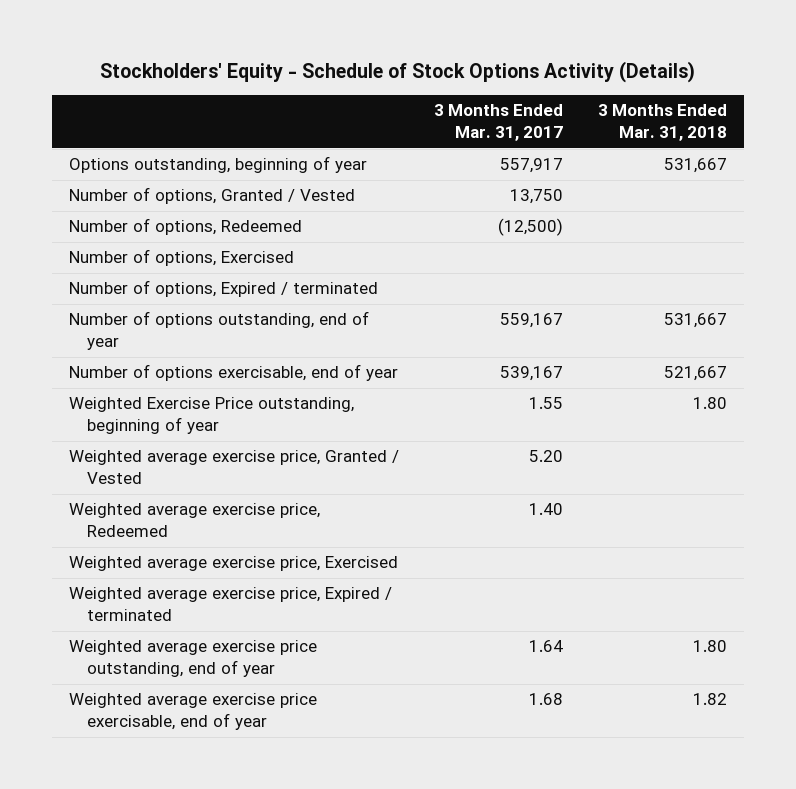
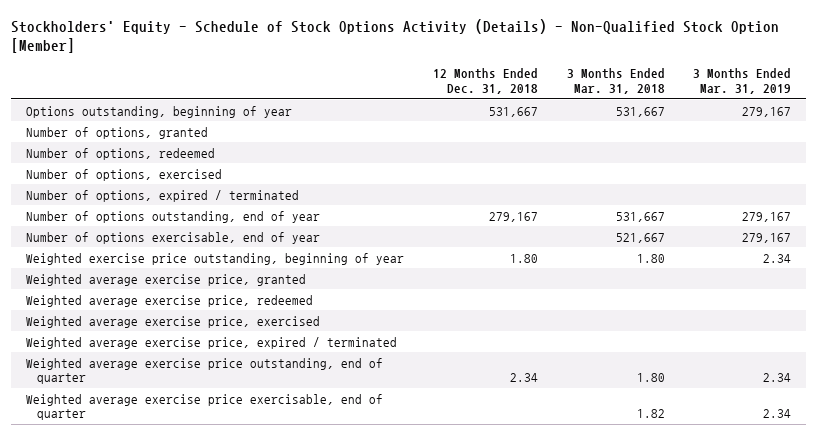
[100,61,696,84] Stockholders' Equity - Schedule of Stock Options Activity (Details) -> [11,18,780,54] Stockholders' Equity - Schedule of Stock Options Activity (Details) - Non-Qualified Stock Option [Member]
[434,104,564,142] 3 Months Ended Mar. 31, 2017 -> none
none -> [432,68,538,95] 12 Months Ended Dec. 31, 2018
none -> [693,68,792,95] 3 Months Ended Mar. 31, 2019
[69,187,356,205] Number of options, Granted / Vested -> [25,126,208,139] Number of options, granted
[69,218,303,236] Number of options, Redeemed -> [25,147,215,160] Number of options, redeemed
[69,249,295,267] Number of options, Exercised -> [25,168,222,181] Number of options, exercised
[69,280,379,298] Number of options, Expired / terminated -> [25,189,299,202] Number of options, expired / terminated
[69,397,355,435] Weighted Exercise Price outstanding, beginning of year -> [25,252,404,265] Weighted exercise price outstanding, beginning of year
[69,450,400,485] Weighted average exercise price, Granted / Vested -> [25,273,306,286] Weighted average exercise price, granted
[69,503,321,538] Weighted average exercise price, Redeemed -> [25,294,313,307] Weighted average exercise price, redeemed
[69,556,399,572] Weighted average exercise price, Exercised -> [25,315,320,328] Weighted average exercise price, exercised
[69,587,393,622] Weighted average exercise price, Expired / terminated -> [25,336,397,349] Weighted average exercise price, expired / terminated
[69,640,318,678] Weighted average exercise price outstanding, end of year -> [25,357,383,385] Weighted average exercise price outstanding, end of quarter
[69,693,318,731] Weighted average exercise price exercisable, end of year -> [25,393,383,421] Weighted average exercise price exercisable, end of quarter

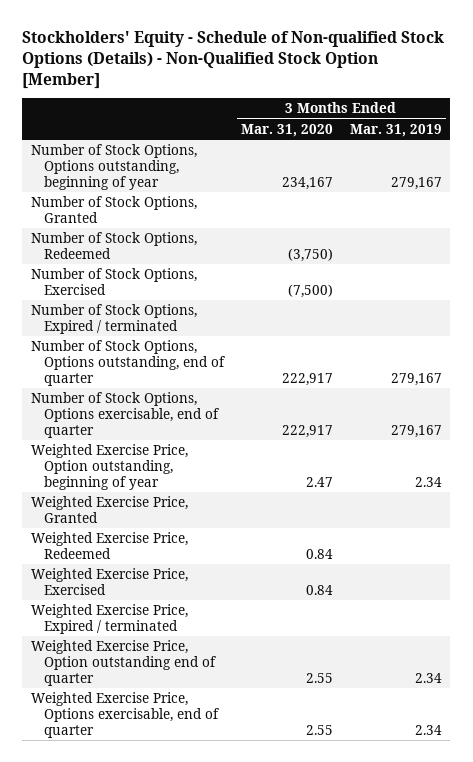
[11,18,780,54] Stockholders' Equity - Schedule of Stock Options Activity (Details) - Non-Qualified Stock Option [Member] -> [22,31,445,89] Stockholders' Equity - Schedule of Non-qualified Stock Options (Details) - Non-Qualified Stock Option [Member]
[432,68,538,95] 12 Months Ended Dec. 31, 2018 -> none
[566,68,665,95] 3 Months Ended Mar. 31, 2018 -> none
none -> [240,123,333,137] Mar. 31, 2020
[25,105,292,118] Options outstanding, beginning of year -> [30,144,197,190] Number of Stock Options, Options outstanding, beginning of year
[25,126,208,139] Number of options, granted -> [30,196,197,224] Number of Stock Options, Granted
[25,147,215,160] Number of options, redeemed -> [30,232,197,260] Number of Stock Options, Redeemed
[25,168,222,181] Number of options, exercised -> [30,268,197,296] Number of Stock Options, Exercised
[25,189,299,202] Number of options, expired / terminated -> [30,304,197,335] Number of Stock Options, Expired / terminated
[25,210,320,223] Number of options outstanding, end of year -> [30,340,225,386] Number of Stock Options, Options outstanding, end of quarter
[25,231,320,244] Number of options exercisable, end of year -> [30,392,219,438] Number of Stock Options, Options exercisable, end of quarter
[25,252,404,265] Weighted exercise price outstanding, beginning of year -> [30,444,188,490] Weighted Exercise Price, Option outstanding, beginning of year
[25,273,306,286] Weighted average exercise price, granted -> [30,496,188,524] Weighted Exercise Price, Granted
[25,294,313,307] Weighted average exercise price, redeemed -> [30,532,188,560] Weighted Exercise Price, Redeemed
[25,315,320,328] Weighted average exercise price, exercised -> [30,568,188,596] Weighted Exercise Price, Exercised
[25,336,397,349] Weighted average exercise price, expired / terminated -> [30,604,188,635] Weighted Exercise Price, Expired / terminated
[25,357,383,385] Weighted average exercise price outstanding, end of quarter -> [30,640,216,686] Weighted Exercise Price, Option outstanding end of quarter
[25,393,383,421] Weighted average exercise price exercisable, end of quarter -> [30,692,219,738] Weighted Exercise Price, Options exercisable, end of quarter

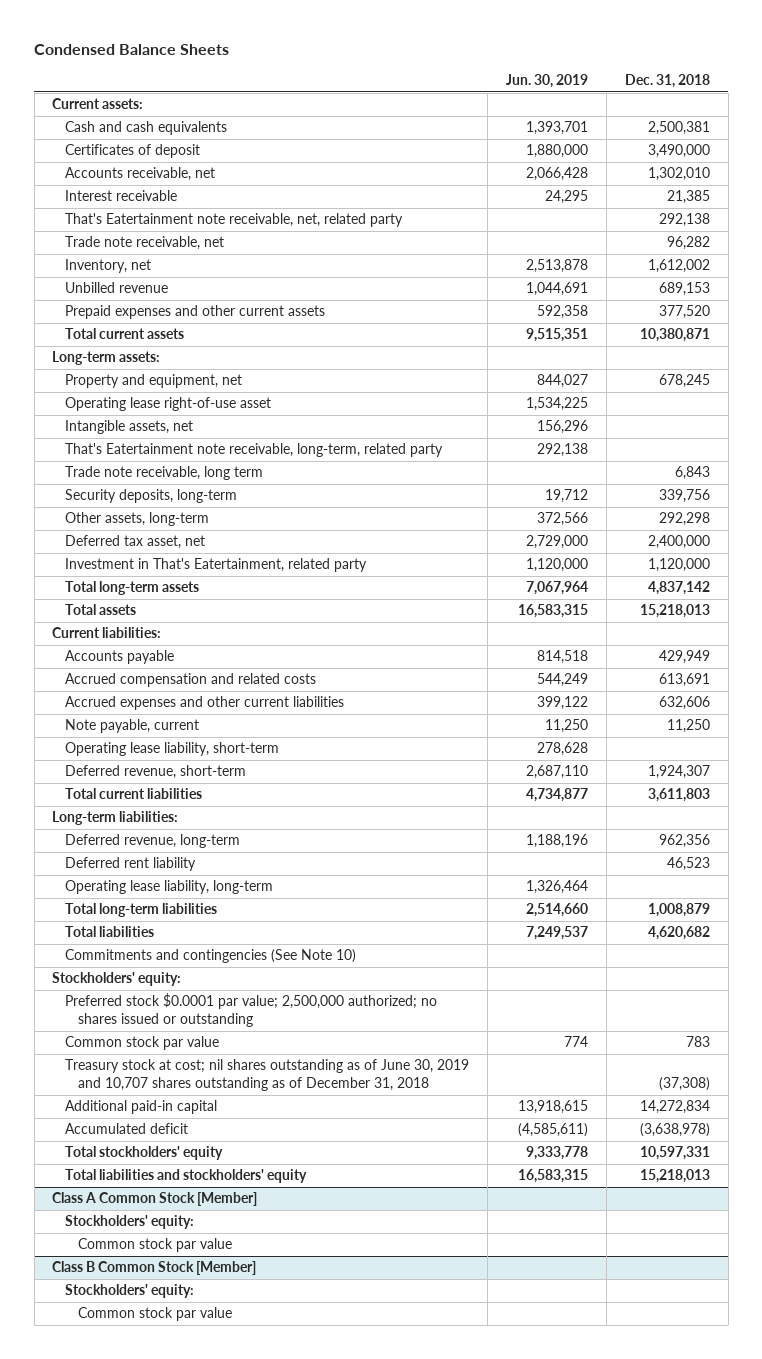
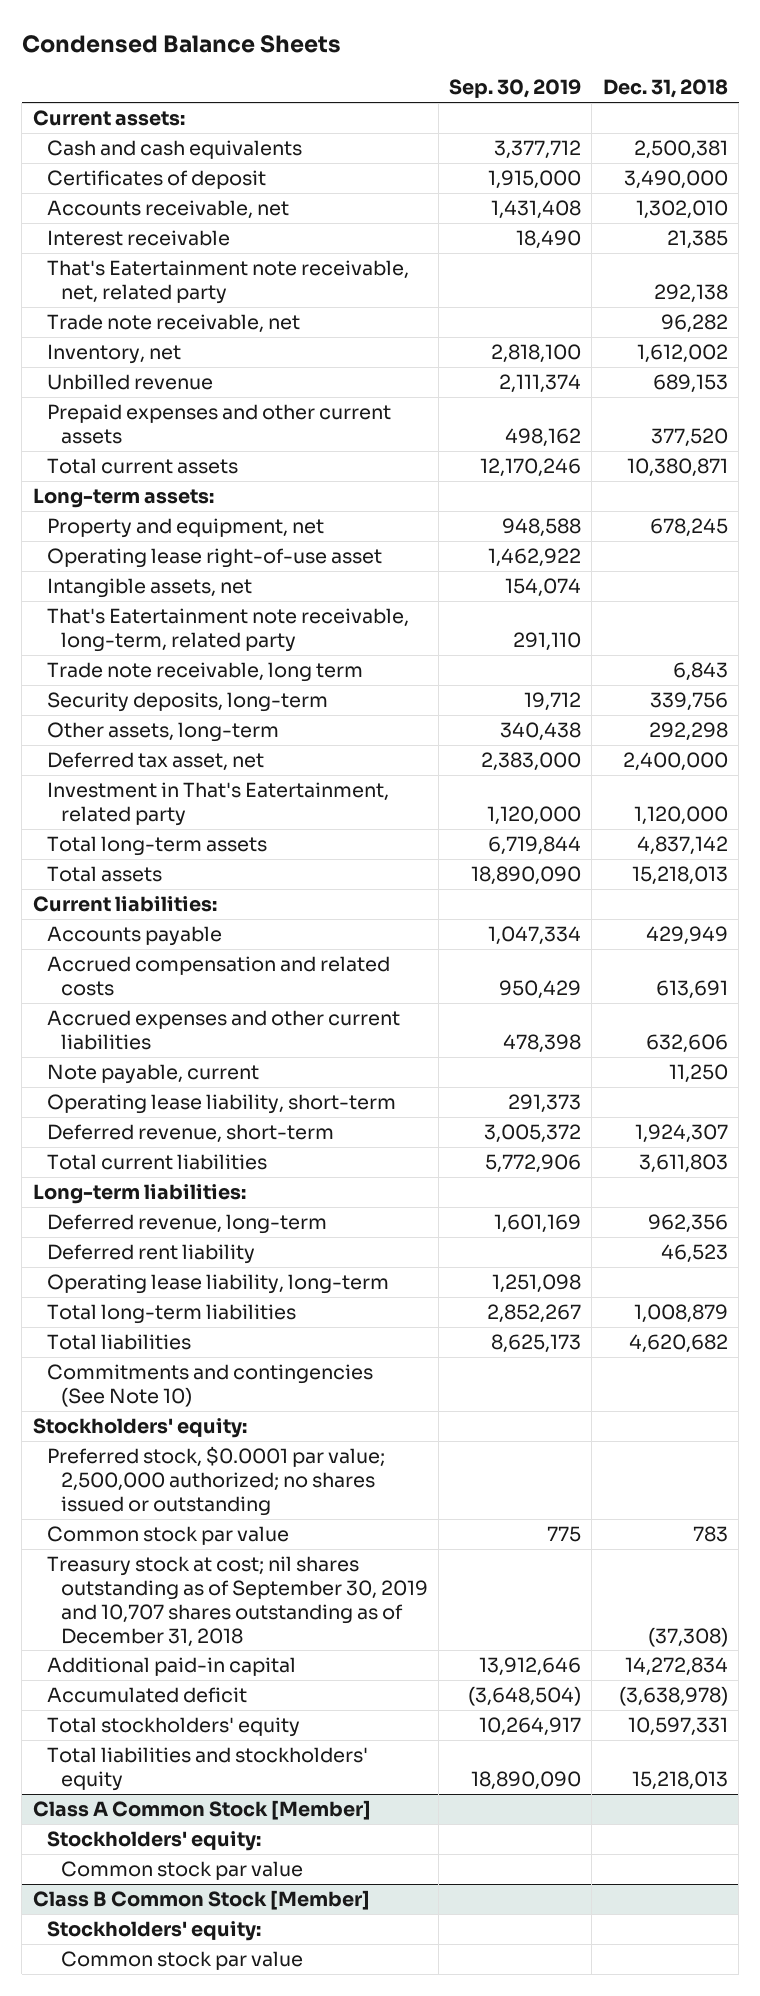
[505,74,588,89] Jun. 30, 2019 -> none
none -> [449,79,582,99] Sep. 30, 2019
[65,993,438,1028] Preferred stock $0.0001 par value; 2,500,000 authorized; no shares issued or outstanding -> [46,1446,385,1516] Preferred stock, $0.0001 par value; 2,500,000 authorized; no shares issued or outstanding
[65,1059,470,1092] Treasury stock at cost; nil shares outstanding as of June 30, 2019 and 10,707 shares outstanding as of December 31, 2018 -> [46,1556,428,1647] Treasury stock at cost; nil shares outstanding as of September 30, 2019 and 10,707 shares outstanding as of December 31, 2018

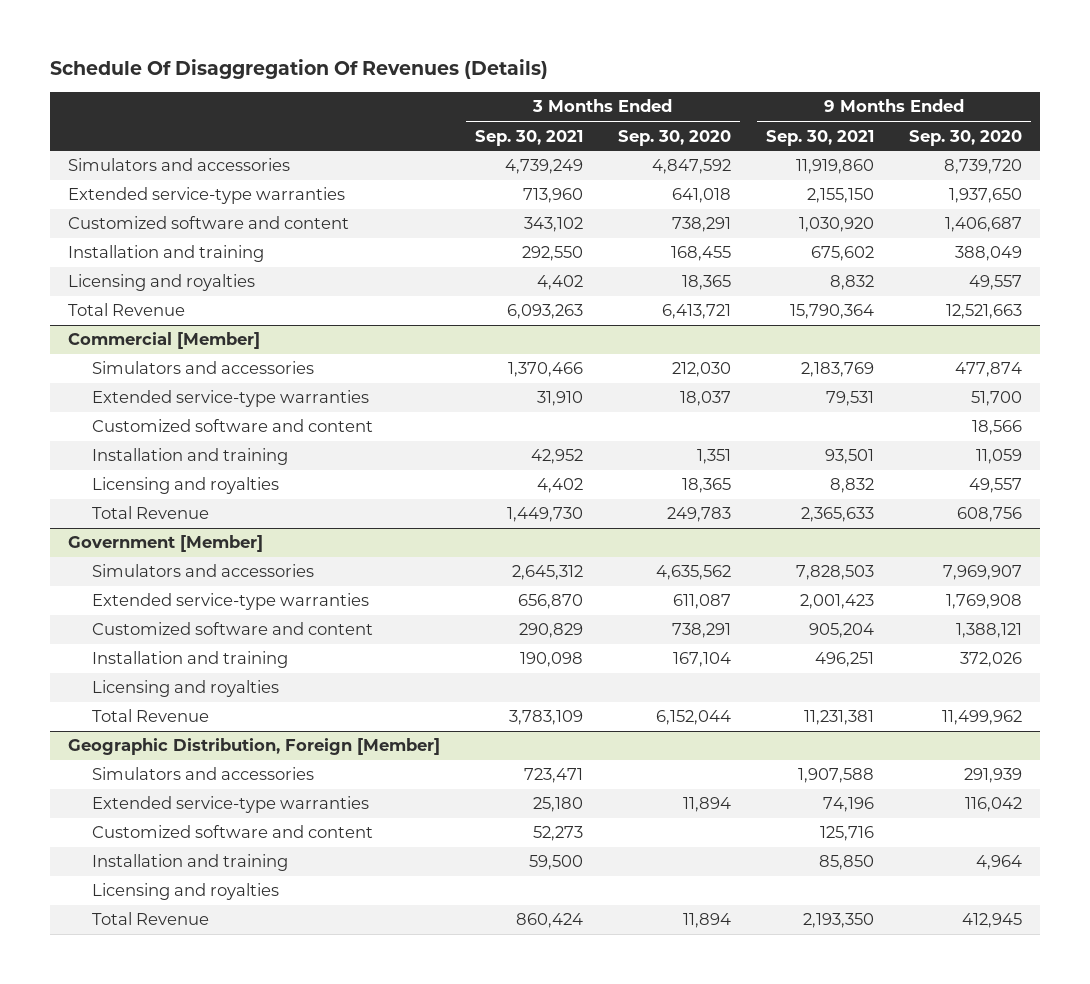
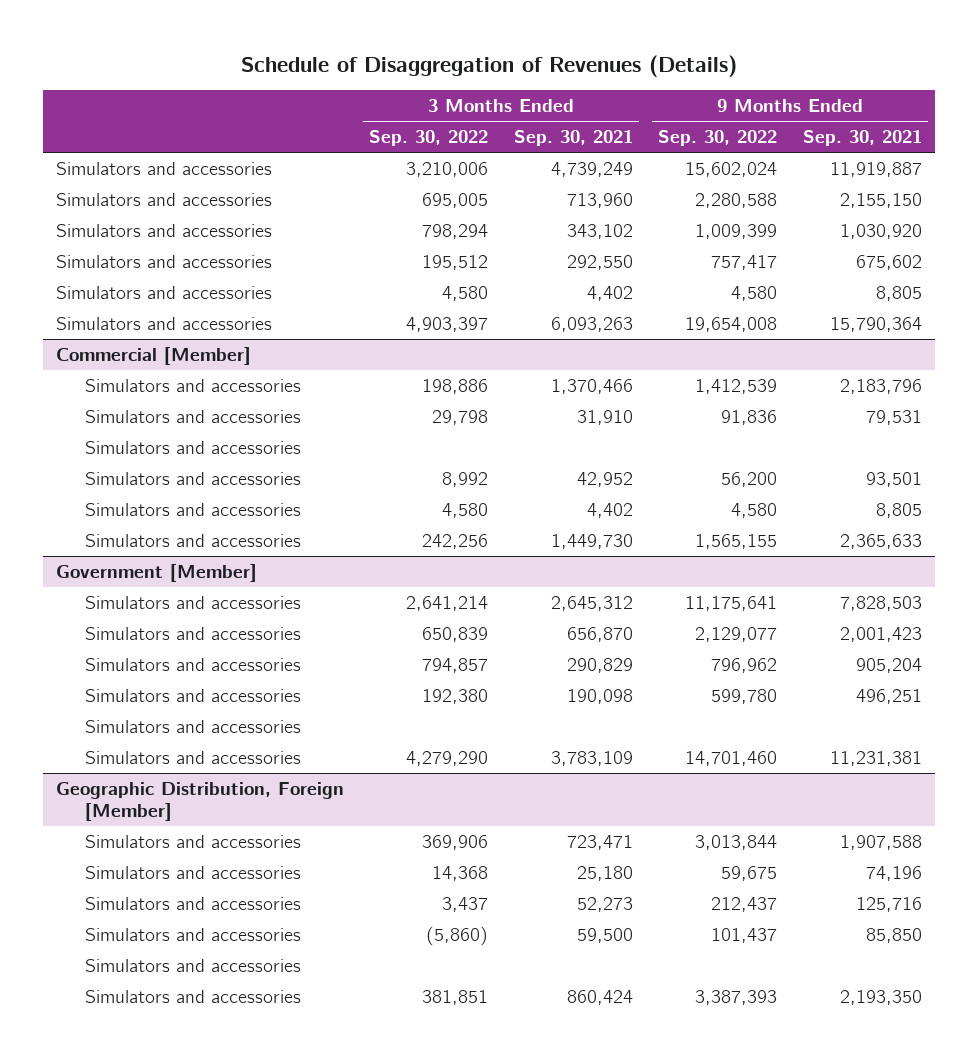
[49,59,548,80] Schedule Of Disaggregation Of Revenues (Details) -> [240,54,737,77] Schedule of Disaggregation of Revenues (Details)
[618,129,732,146] Sep. 30, 2020 -> none
[909,129,1023,146] Sep. 30, 2020 -> none
none -> [369,130,489,147] Sep. 30, 2022
none -> [658,130,778,147] Sep. 30, 2022
[796,159,875,175] 11,919,860 -> [830,161,923,177] 11,919,887
[67,187,345,205] Extended service-type warranties -> [55,192,272,206] Simulators and accessories
[67,216,349,230] Customized software and content -> [55,223,272,237] Simulators and accessories
[67,245,264,263] Installation and training -> [55,254,272,268] Simulators and accessories
[67,274,255,292] Licensing and royalties -> [55,285,272,299] Simulators and accessories
[830,275,875,291] 8,832 -> [876,285,923,301] 8,805
[67,303,185,317] Total Revenue -> [55,316,272,330] Simulators and accessories
[801,362,875,378] 2,183,769 -> [840,378,923,394] 2,183,796
[92,390,370,408] Extended service-type warranties -> [85,409,302,423] Simulators and accessories
[92,419,374,433] Customized software and content -> [85,440,302,454] Simulators and accessories
[92,448,289,466] Installation and training -> [85,471,302,485] Simulators and accessories
[92,477,280,495] Licensing and royalties -> [85,502,302,516] Simulators and accessories
[830,478,875,494] 8,832 -> [876,502,923,518] 8,805
[92,506,210,520] Total Revenue -> [85,533,302,547] Simulators and accessories
[92,593,370,611] Extended service-type warranties -> [85,626,302,640] Simulators and accessories
[92,622,374,636] Customized software and content -> [85,657,302,671] Simulators and accessories
[92,651,289,669] Installation and training -> [85,688,302,702] Simulators and accessories
[92,680,280,698] Licensing and royalties -> [85,719,302,733] Simulators and accessories
[92,709,210,723] Total Revenue -> [85,750,302,764] Simulators and accessories
[92,796,370,814] Extended service-type warranties -> [85,865,302,879] Simulators and accessories
[92,825,374,839] Customized software and content -> [85,896,302,910] Simulators and accessories
[92,854,289,872] Installation and training -> [85,927,302,941] Simulators and accessories
[92,883,280,901] Licensing and royalties -> [85,958,302,972] Simulators and accessories
[92,912,210,926] Total Revenue -> [85,989,302,1003] Simulators and accessories

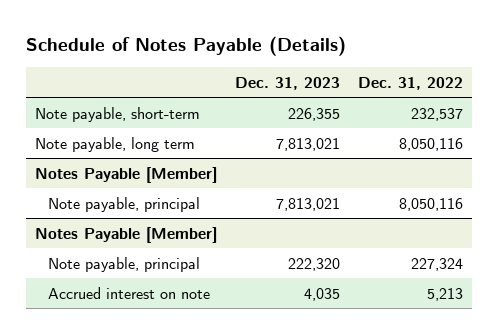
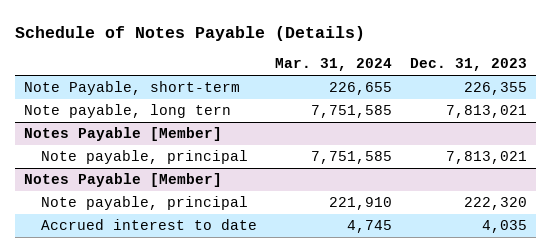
[357,76,463,90] Dec. 31, 2022 -> none
none -> [275,58,393,72] Mar. 31, 2024
[34,106,200,122] Note payable, short-term -> [24,81,241,96] Note Payable, short-term
[34,136,195,152] Note payable, long term -> [24,104,232,119] Note payable, long tern
[48,286,211,299] Accrued interest on note -> [41,219,258,231] Accrued interest to date

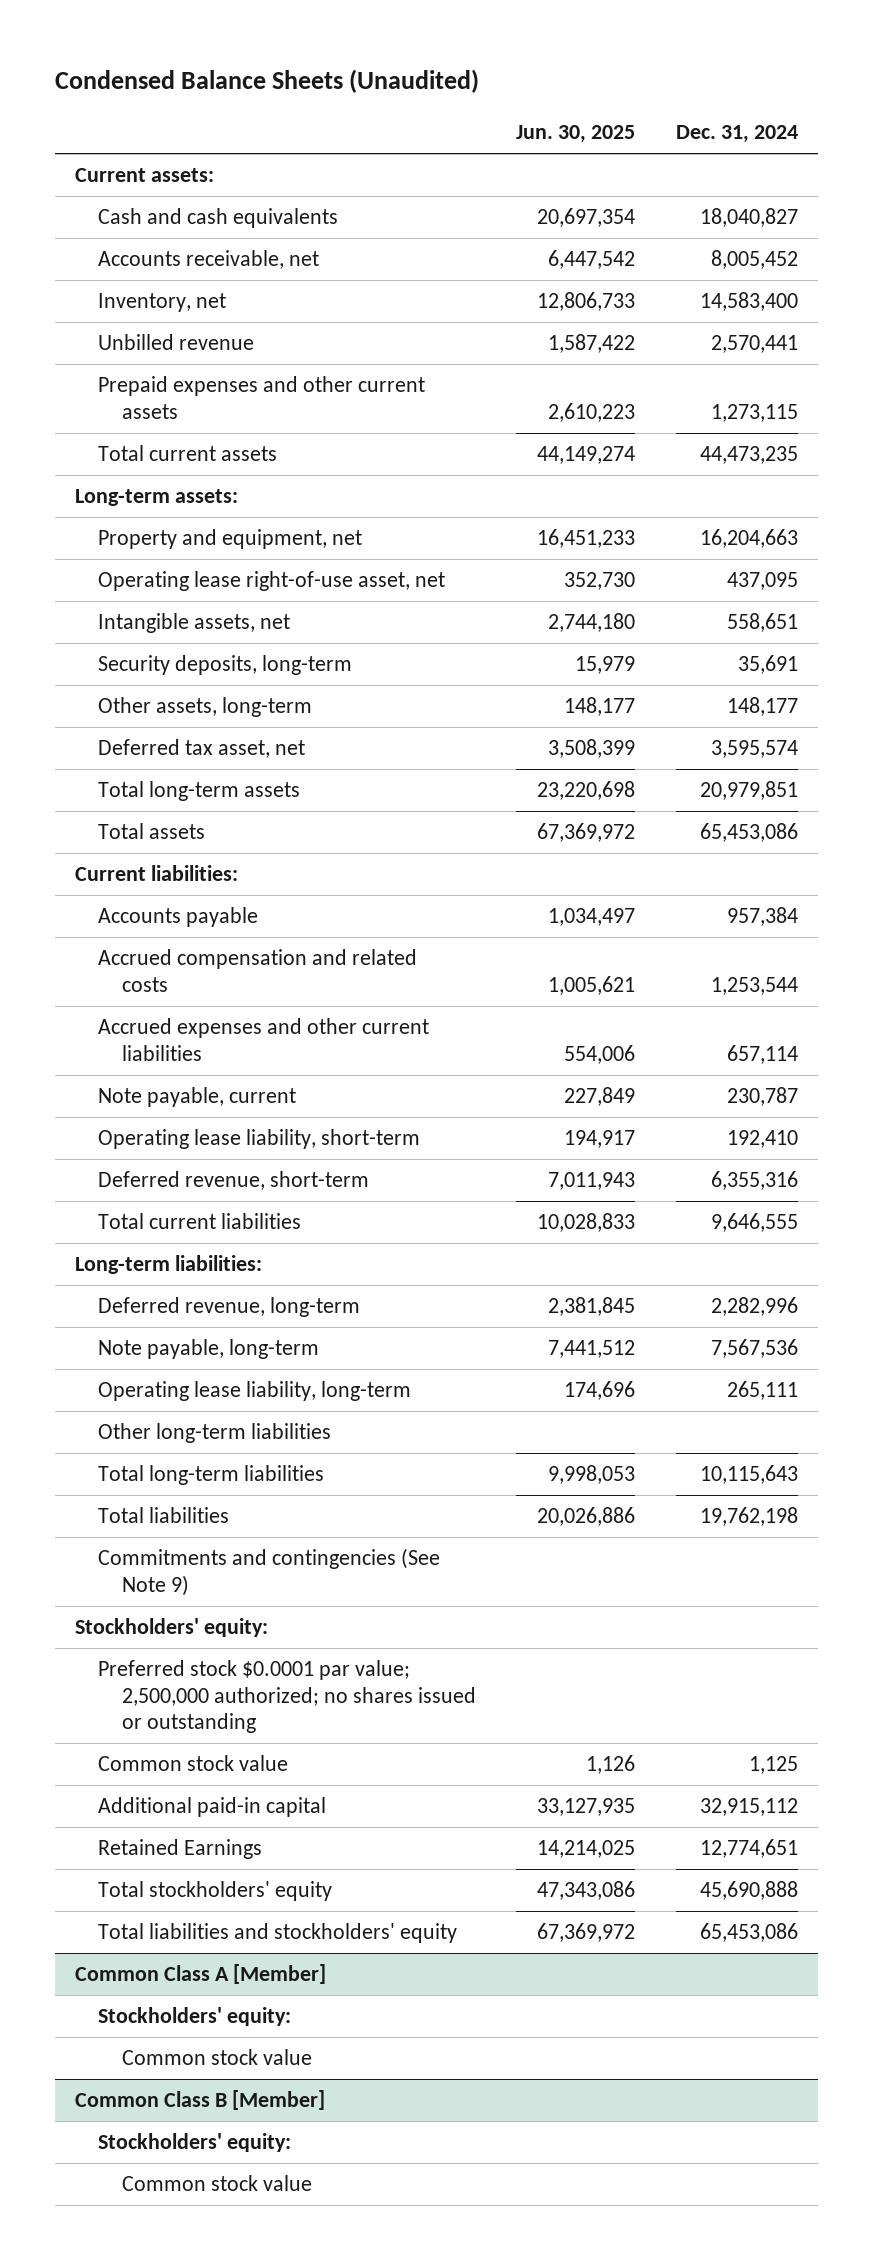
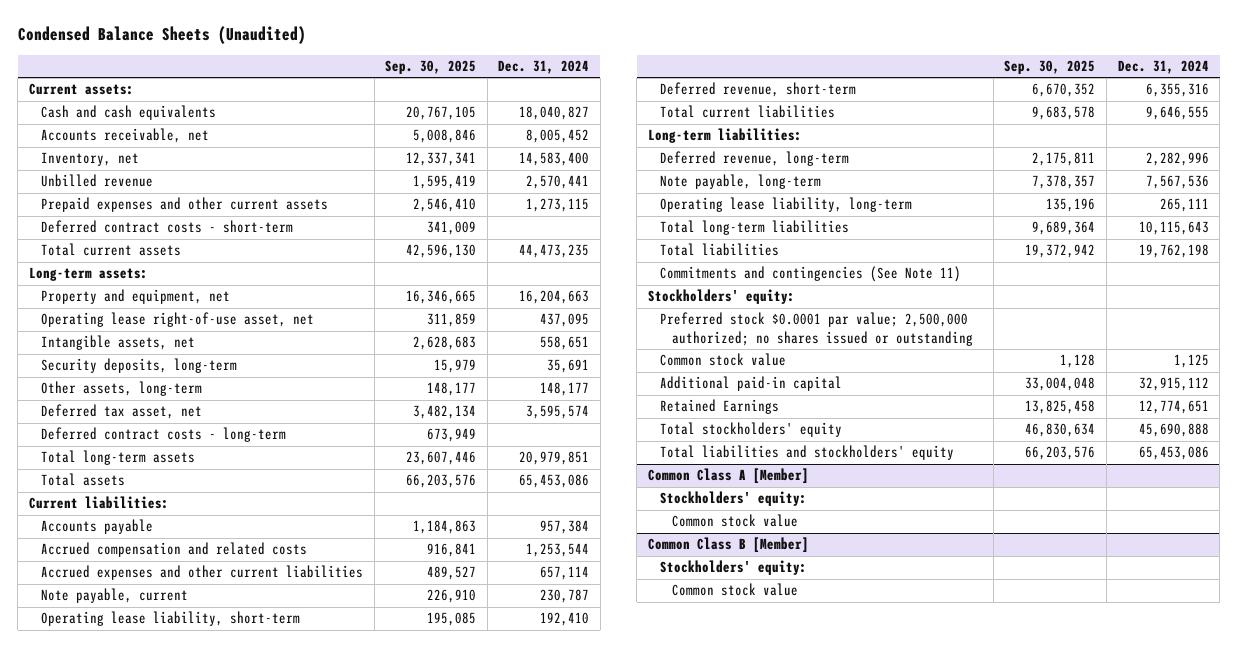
[516,125,636,144] Jun. 30, 2025 -> none
none -> [385,60,477,75] Sep. 30, 2025
none -> [41,220,294,234] Deferred contract costs - short-term
none -> [41,427,287,443] Deferred contract costs - long-term
[98,1423,332,1444] Other long-term liabilities -> none
[98,1548,441,1596] Commitments and contingencies (See Note 9) -> [660,266,962,283] Commitments and contingencies (See Note 11)

